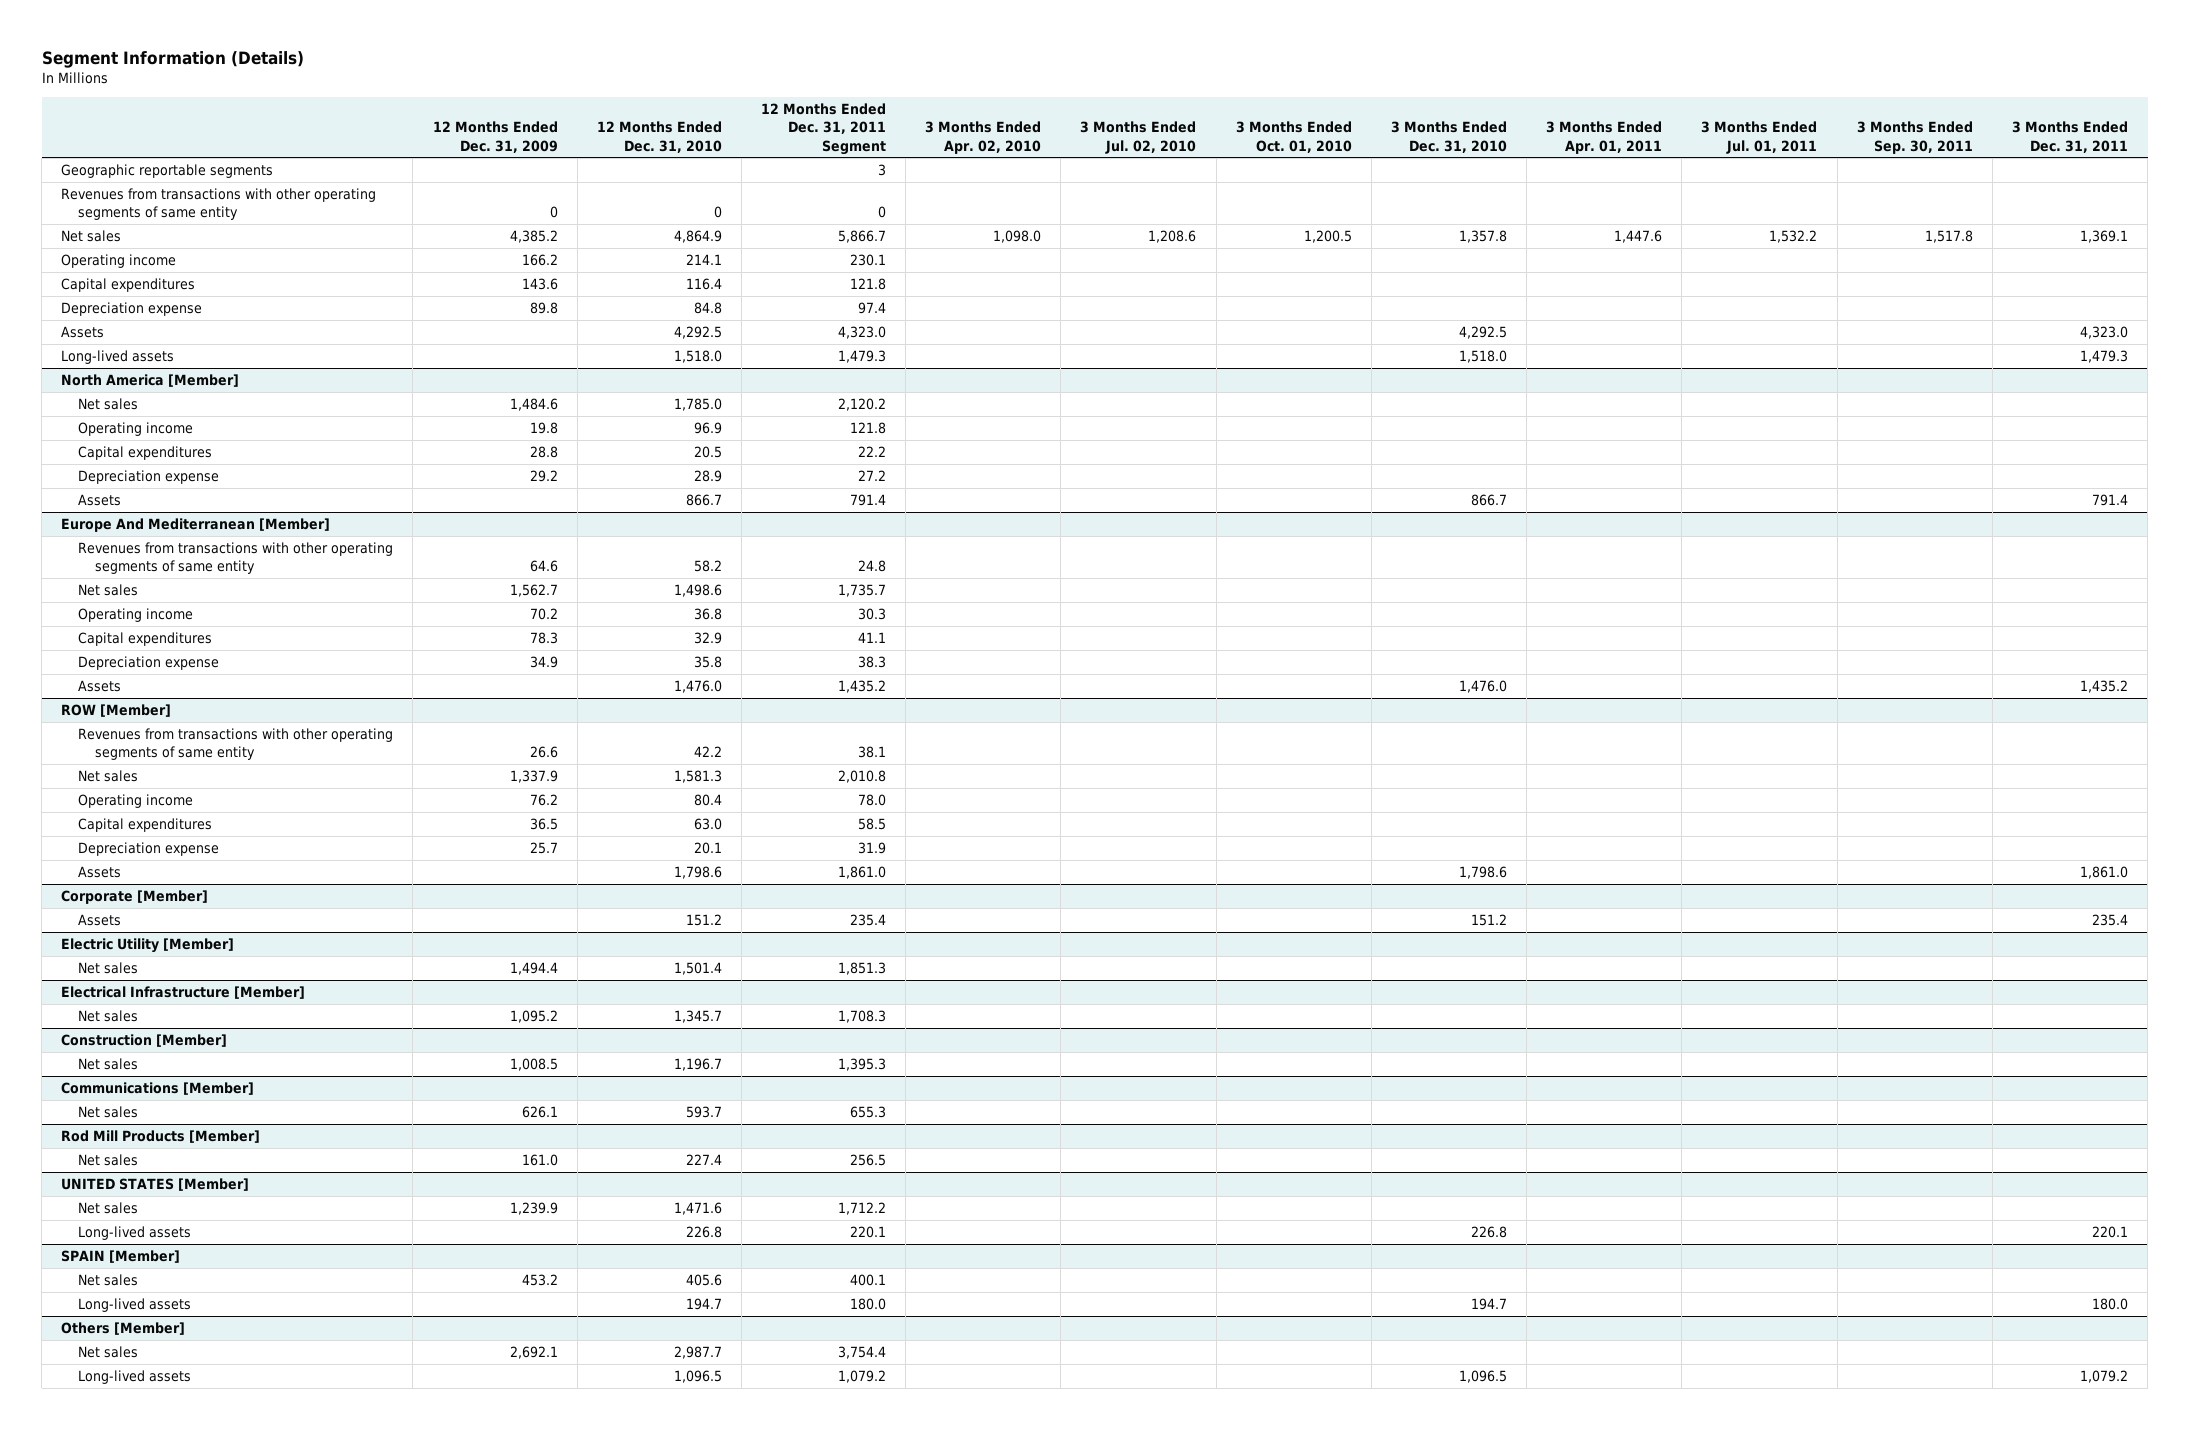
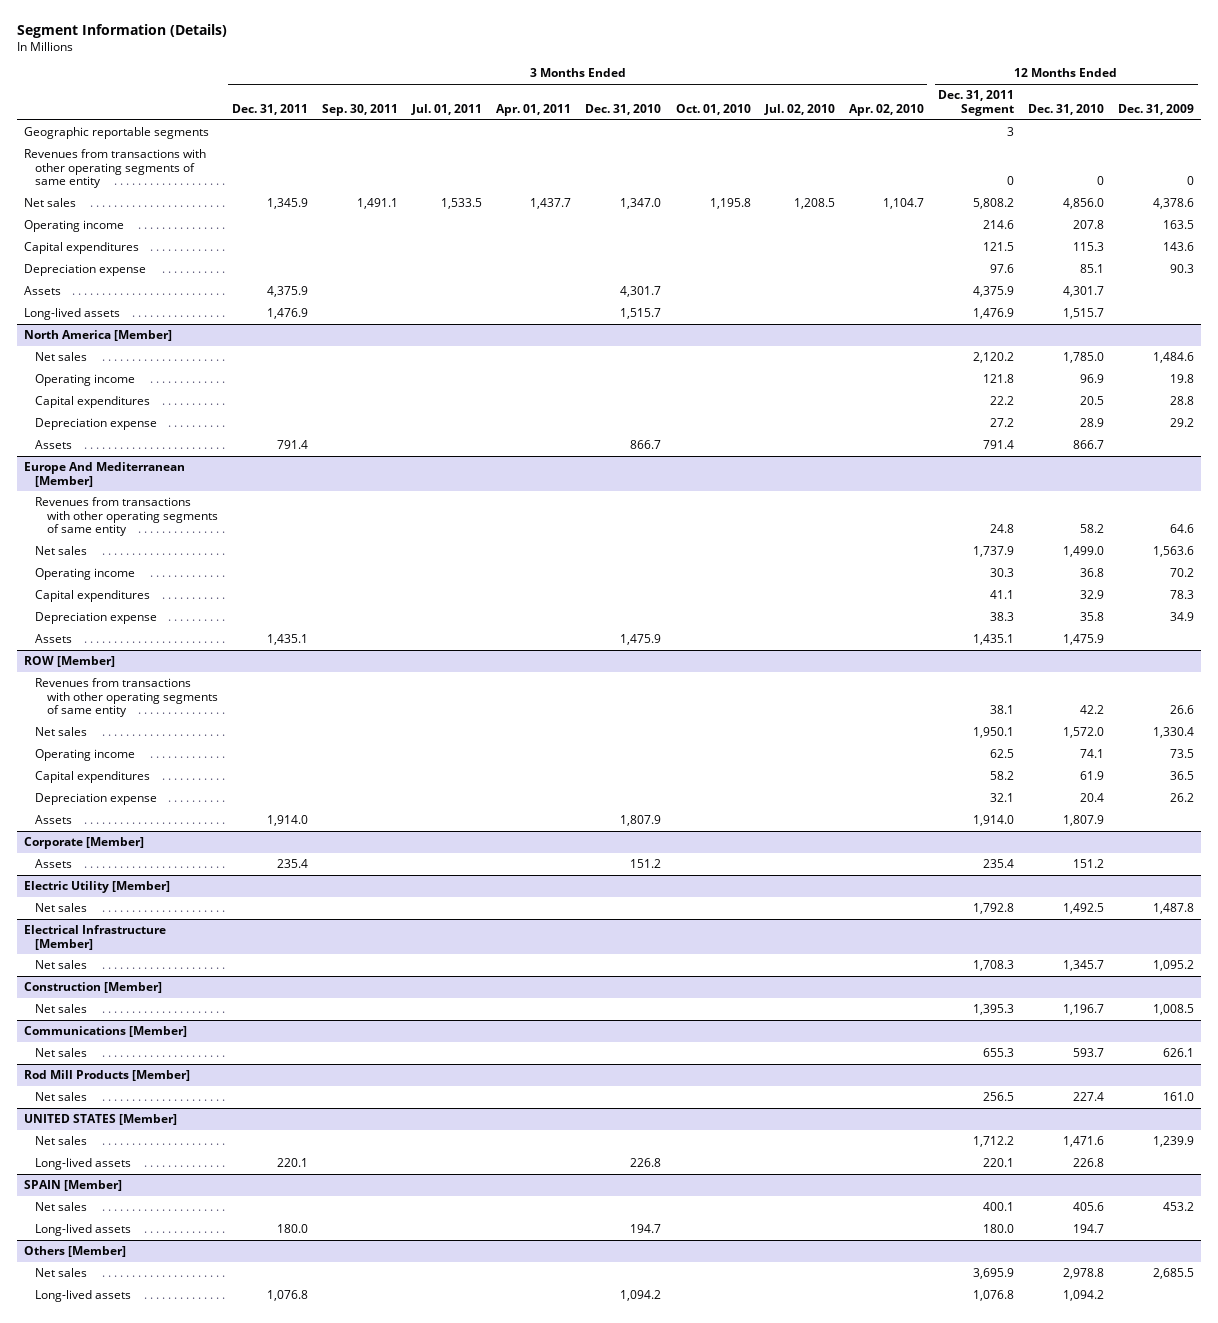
[509,230,558,244] 4,385.2 -> [1153,198,1195,210] 4,378.6
[673,230,722,244] 4,864.9 -> [1063,198,1105,210] 4,856.0
[838,230,887,244] 5,866.7 -> [973,198,1015,210] 5,808.2
[993,230,1042,244] 1,098.0 -> [882,198,924,210] 1,104.7
[1148,230,1197,244] 1,208.6 -> [793,198,835,210] 1,208.5
[1303,230,1352,244] 1,200.5 -> [709,198,751,210] 1,195.8
[1458,230,1507,244] 1,357.8 -> [620,198,662,210] 1,347.0
[1614,230,1663,244] 1,447.6 -> [530,198,572,210] 1,437.7
[1769,230,1818,244] 1,532.2 -> [441,198,483,210] 1,533.5
[1924,230,1973,244] 1,517.8 -> [357,198,399,210] 1,491.1
[2079,230,2128,244] 1,369.1 -> [266,198,308,210] 1,345.9
[521,254,558,267] 166.2 -> [1163,220,1195,230] 163.5
[685,254,722,266] 214.1 -> [1073,220,1105,230] 207.8
[850,254,887,267] 230.1 -> [983,220,1015,230] 214.6
[685,278,722,291] 116.4 -> [1073,242,1105,252] 115.3
[850,278,887,291] 121.8 -> [983,242,1015,252] 121.5
[529,302,558,315] 89.8 -> [1170,264,1195,274] 90.3
[693,302,722,315] 84.8 -> [1080,264,1105,274] 85.1
[858,302,887,315] 97.4 -> [990,264,1015,274] 97.6
[673,326,722,340] 4,292.5 -> [1063,286,1105,298] 4,301.7
[838,326,887,340] 4,323.0 -> [973,286,1015,298] 4,375.9
[1458,326,1507,340] 4,292.5 -> [620,286,662,298] 4,301.7
[2079,326,2128,340] 4,323.0 -> [266,286,308,298] 4,375.9
[673,350,722,364] 1,518.0 -> [1063,308,1105,320] 1,515.7
[838,350,887,364] 1,479.3 -> [973,308,1015,320] 1,476.9
[1458,350,1507,364] 1,518.0 -> [620,308,662,320] 1,515.7
[2079,350,2128,364] 1,479.3 -> [266,308,308,320] 1,476.9
[509,584,558,598] 1,562.7 -> [1153,546,1195,558] 1,563.6
[673,584,722,598] 1,498.6 -> [1063,546,1105,558] 1,499.0
[838,584,887,598] 1,735.7 -> [973,546,1015,558] 1,737.9
[673,680,722,694] 1,476.0 -> [1063,634,1105,646] 1,475.9
[838,680,887,694] 1,435.2 -> [973,634,1015,646] 1,435.1
[1458,680,1507,694] 1,476.0 -> [620,634,662,646] 1,475.9
[2079,680,2128,694] 1,435.2 -> [266,634,308,646] 1,435.1
[509,770,558,784] 1,337.9 -> [1153,727,1195,739] 1,330.4
[673,770,722,784] 1,581.3 -> [1063,727,1105,739] 1,572.0
[838,770,887,784] 2,010.8 -> [973,727,1015,739] 1,950.1
[529,794,558,807] 76.2 -> [1170,749,1195,759] 73.5
[693,794,722,807] 80.4 -> [1080,749,1105,759] 74.1
[858,794,887,807] 78.0 -> [990,749,1015,759] 62.5
[693,818,722,831] 63.0 -> [1080,771,1105,781] 61.9
[858,818,887,831] 58.5 -> [990,771,1015,781] 58.2
[529,842,558,855] 25.7 -> [1170,793,1195,803] 26.2
[693,842,722,855] 20.1 -> [1080,793,1105,803] 20.4
[858,842,887,855] 31.9 -> [990,793,1015,803] 32.1
[673,866,722,880] 1,798.6 -> [1063,815,1105,827] 1,807.9
[838,866,887,880] 1,861.0 -> [973,815,1015,827] 1,914.0
[1458,866,1507,880] 1,798.6 -> [620,815,662,827] 1,807.9
[2079,866,2128,880] 1,861.0 -> [266,815,308,827] 1,914.0
[509,962,558,976] 1,494.4 -> [1153,903,1195,915] 1,487.8
[673,962,722,976] 1,501.4 -> [1063,903,1105,915] 1,492.5
[838,962,887,976] 1,851.3 -> [973,903,1015,915] 1,792.8
[509,1346,558,1360] 2,692.1 -> [1153,1268,1195,1280] 2,685.5
[673,1346,722,1360] 2,987.7 -> [1063,1268,1105,1280] 2,978.8
[838,1346,887,1360] 3,754.4 -> [973,1268,1015,1280] 3,695.9
[673,1370,722,1384] 1,096.5 -> [1063,1290,1105,1302] 1,094.2
[838,1370,887,1384] 1,079.2 -> [973,1290,1015,1302] 1,076.8
[1458,1370,1507,1384] 1,096.5 -> [620,1290,662,1302] 1,094.2
[2079,1370,2128,1384] 1,079.2 -> [266,1290,308,1302] 1,076.8

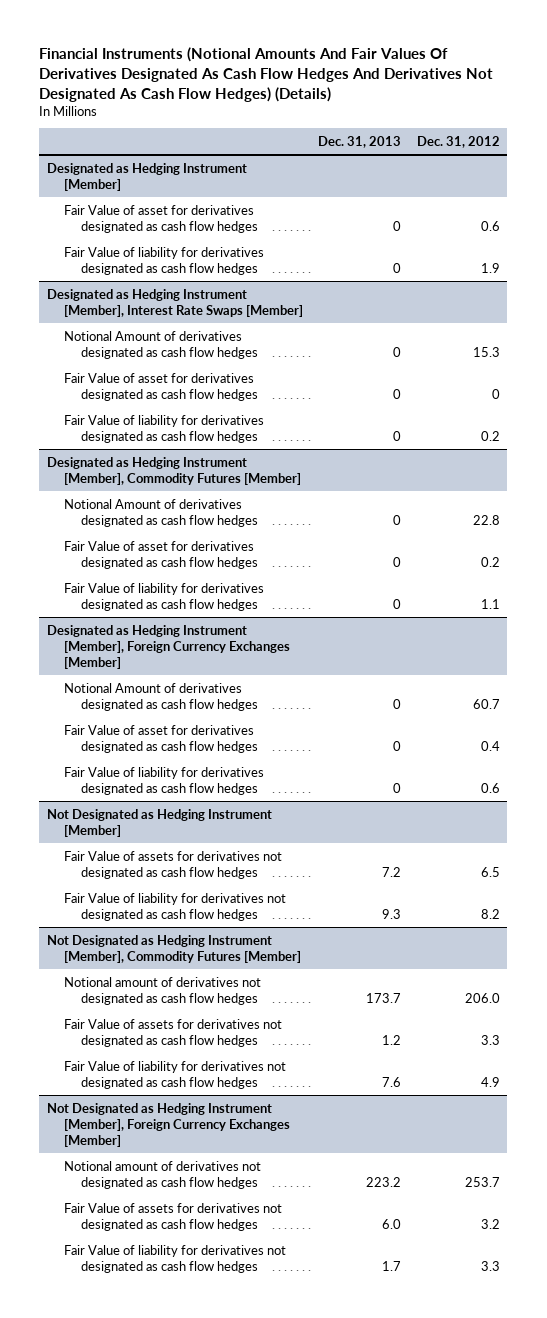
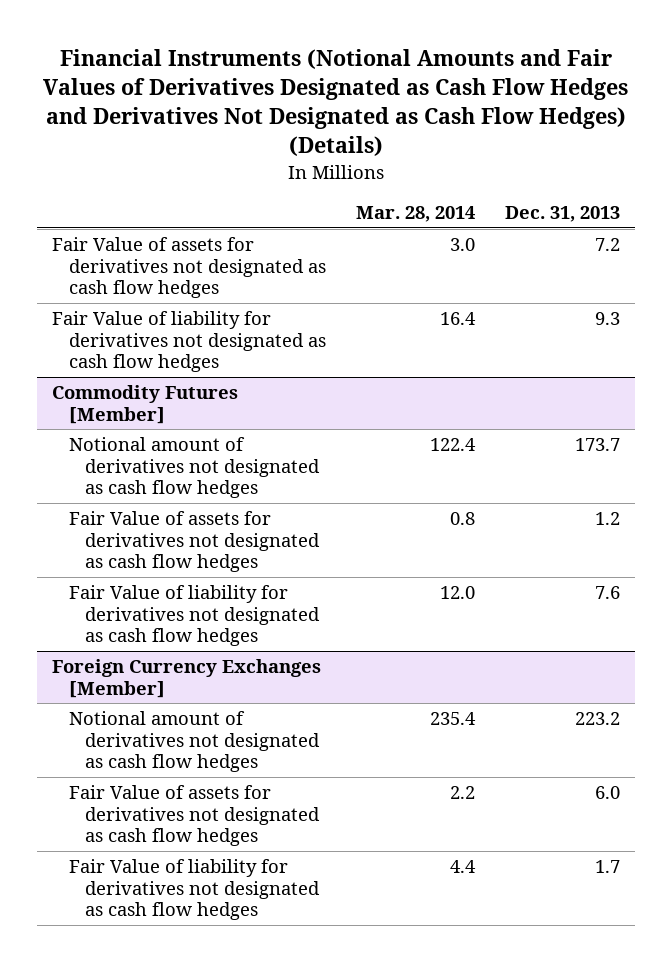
[39,47,494,102] Financial Instruments (Notional Amounts And Fair Values Of Derivatives Designated As Cash Flow Hedges And Derivatives Not Designated As Cash Flow Hedges) (Details) -> [43,49,629,157] Financial Instruments (Notional Amounts and Fair Values of Derivatives Designated as Cash Flow Hedges and Derivatives Not Designated as Cash Flow Hedges) (Details)
[416,135,500,148] Dec. 31, 2012 -> none
none -> [355,206,475,223] Mar. 28, 2014
[47,162,248,191] Designated as Hedging Instrument [Member] -> none
[63,204,258,233] Fair Value of asset for derivatives designated as cash flow hedges -> none
[63,246,264,275] Fair Value of liability for derivatives designated as cash flow hedges -> none
[47,288,303,317] Designated as Hedging Instrument [Member], Interest Rate Swaps [Member] -> none
[63,330,258,359] Notional Amount of derivatives designated as cash flow hedges -> none
[63,372,258,401] Fair Value of asset for derivatives designated as cash flow hedges -> none
[63,414,264,443] Fair Value of liability for derivatives designated as cash flow hedges -> none
[47,456,301,485] Designated as Hedging Instrument [Member], Commodity Futures [Member] -> none
[63,498,258,527] Notional Amount of derivatives designated as cash flow hedges -> none
[63,540,258,569] Fair Value of asset for derivatives designated as cash flow hedges -> none
[63,582,264,611] Fair Value of liability for derivatives designated as cash flow hedges -> none
[47,624,290,669] Designated as Hedging Instrument [Member], Foreign Currency Exchanges [Member] -> none
[63,682,258,711] Notional Amount of derivatives designated as cash flow hedges -> none
[63,724,258,753] Fair Value of asset for derivatives designated as cash flow hedges -> none
[63,766,264,795] Fair Value of liability for derivatives designated as cash flow hedges -> none
[47,808,273,837] Not Designated as Hedging Instrument [Member] -> none
[47,934,301,963] Not Designated as Hedging Instrument [Member], Commodity Futures [Member] -> none
none -> [52,384,239,424] Commodity Futures [Member]
[47,1102,290,1147] Not Designated as Hedging Instrument [Member], Foreign Currency Exchanges [Member] -> none
none -> [52,658,322,698] Foreign Currency Exchanges [Member]

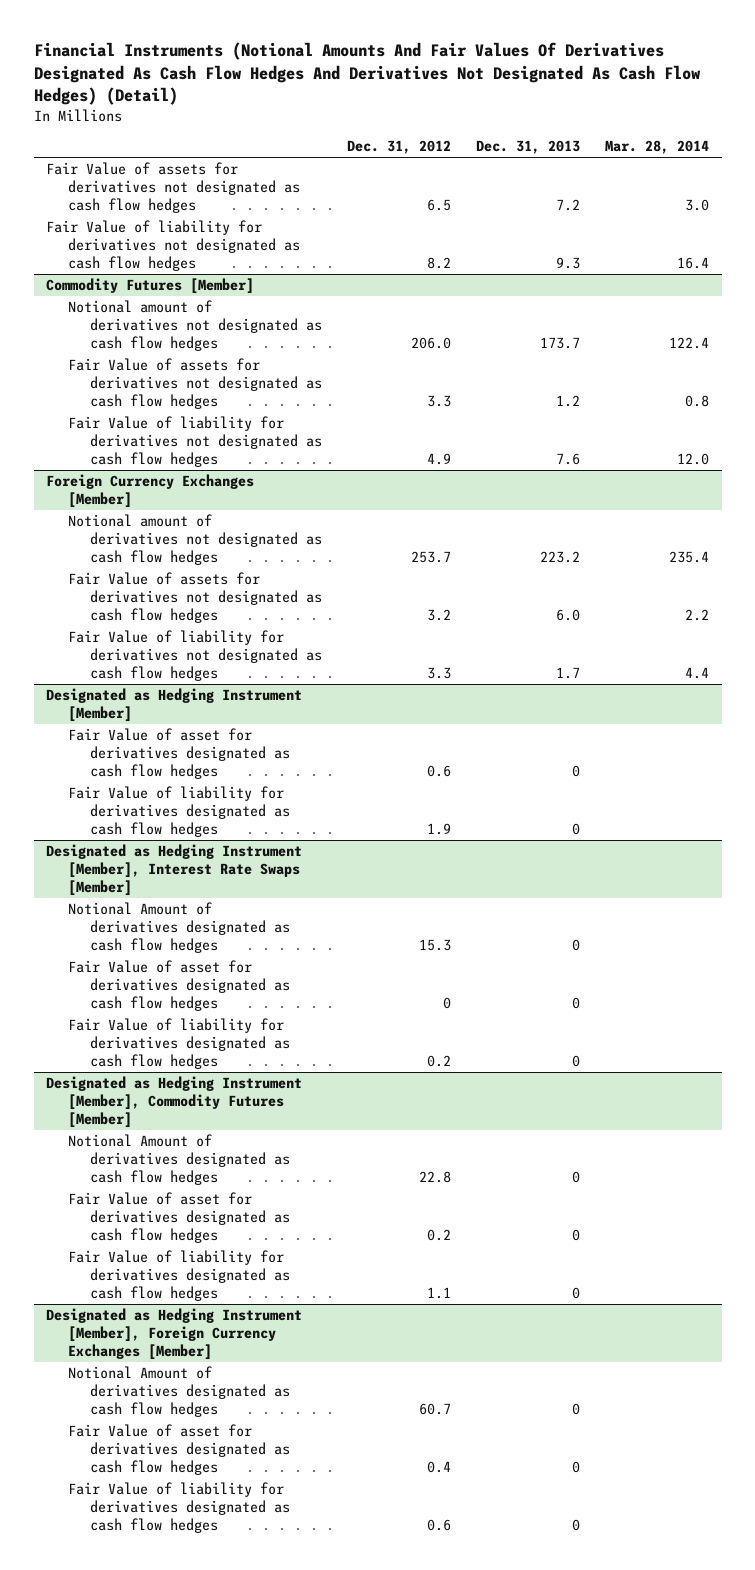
[43,49,629,157] Financial Instruments (Notional Amounts and Fair Values of Derivatives Designated as Cash Flow Hedges and Derivatives Not Designated as Cash Flow Hedges) (Details) -> [33,42,701,106] Financial Instruments (Notional Amounts And Fair Values Of Derivatives Designated As Cash Flow Hedges And Derivatives Not Designated As Cash Flow Hedges) (Detail)
none -> [346,140,451,155] Dec. 31, 2012
none -> [46,688,303,723] Designated as Hedging Instrument [Member]
none -> [67,728,290,780] Fair Value of asset for derivatives designated as cash flow hedges
none -> [67,786,290,838] Fair Value of liability for derivatives designated as cash flow hedges
none -> [46,844,303,897] Designated as Hedging Instrument [Member], Interest Rate Swaps [Member]
none -> [67,902,290,954] Notional Amount of derivatives designated as cash flow hedges
none -> [67,960,290,1012] Fair Value of asset for derivatives designated as cash flow hedges
none -> [67,1018,290,1070] Fair Value of liability for derivatives designated as cash flow hedges
none -> [46,1076,303,1129] Designated as Hedging Instrument [Member], Commodity Futures [Member]
none -> [67,1134,290,1186] Notional Amount of derivatives designated as cash flow hedges
none -> [67,1192,290,1244] Fair Value of asset for derivatives designated as cash flow hedges
none -> [67,1250,290,1302] Fair Value of liability for derivatives designated as cash flow hedges
none -> [46,1308,303,1361] Designated as Hedging Instrument [Member], Foreign Currency Exchanges [Member]
none -> [67,1366,290,1418] Notional Amount of derivatives designated as cash flow hedges
none -> [67,1424,290,1476] Fair Value of asset for derivatives designated as cash flow hedges
none -> [67,1482,290,1534] Fair Value of liability for derivatives designated as cash flow hedges

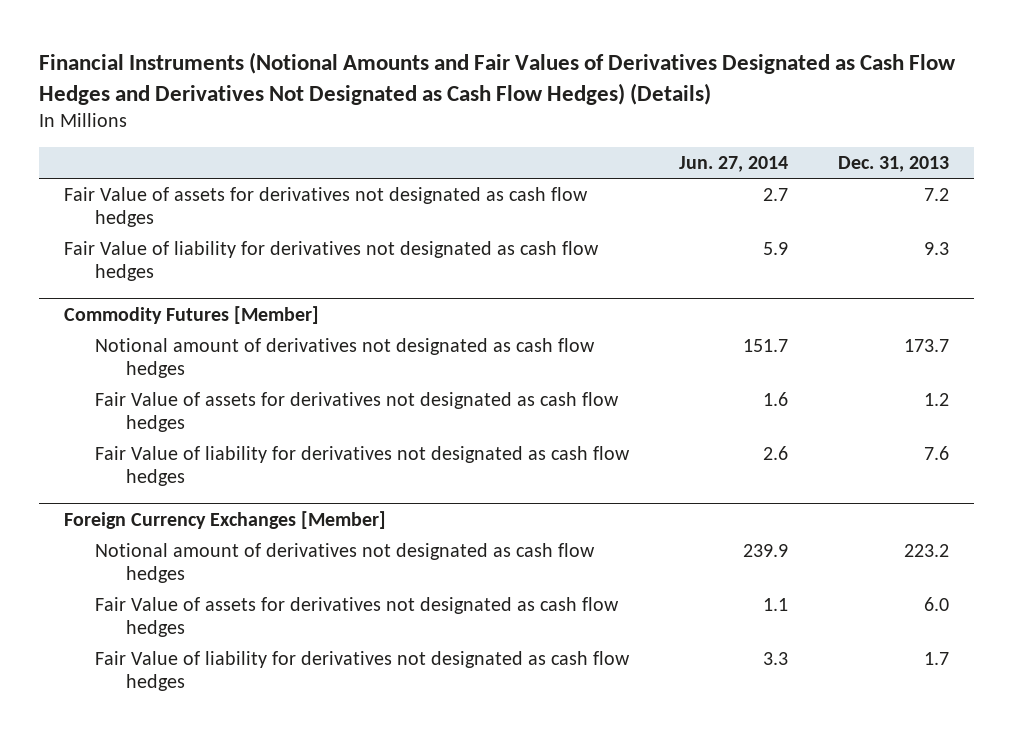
[33,42,701,106] Financial Instruments (Notional Amounts And Fair Values Of Derivatives Designated As Cash Flow Hedges And Derivatives Not Designated As Cash Flow Hedges) (Detail) -> [39,51,957,105] Financial Instruments (Notional Amounts and Fair Values of Derivatives Designated as Cash Flow Hedges and Derivatives Not Designated as Cash Flow Hedges) (Details)
[346,140,451,155] Dec. 31, 2012 -> none
[605,140,710,155] Mar. 28, 2014 -> none
none -> [679,156,789,173] Jun. 27, 2014
[46,688,303,723] Designated as Hedging Instrument [Member] -> none
[67,728,290,780] Fair Value of asset for derivatives designated as cash flow hedges -> none
[67,786,290,838] Fair Value of liability for derivatives designated as cash flow hedges -> none
[46,844,303,897] Designated as Hedging Instrument [Member], Interest Rate Swaps [Member] -> none
[67,902,290,954] Notional Amount of derivatives designated as cash flow hedges -> none
[67,960,290,1012] Fair Value of asset for derivatives designated as cash flow hedges -> none
[67,1018,290,1070] Fair Value of liability for derivatives designated as cash flow hedges -> none
[46,1076,303,1129] Designated as Hedging Instrument [Member], Commodity Futures [Member] -> none
[67,1134,290,1186] Notional Amount of derivatives designated as cash flow hedges -> none
[67,1192,290,1244] Fair Value of asset for derivatives designated as cash flow hedges -> none
[67,1250,290,1302] Fair Value of liability for derivatives designated as cash flow hedges -> none
[46,1308,303,1361] Designated as Hedging Instrument [Member], Foreign Currency Exchanges [Member] -> none
[67,1366,290,1418] Notional Amount of derivatives designated as cash flow hedges -> none
[67,1424,290,1476] Fair Value of asset for derivatives designated as cash flow hedges -> none
[67,1482,290,1534] Fair Value of liability for derivatives designated as cash flow hedges -> none

